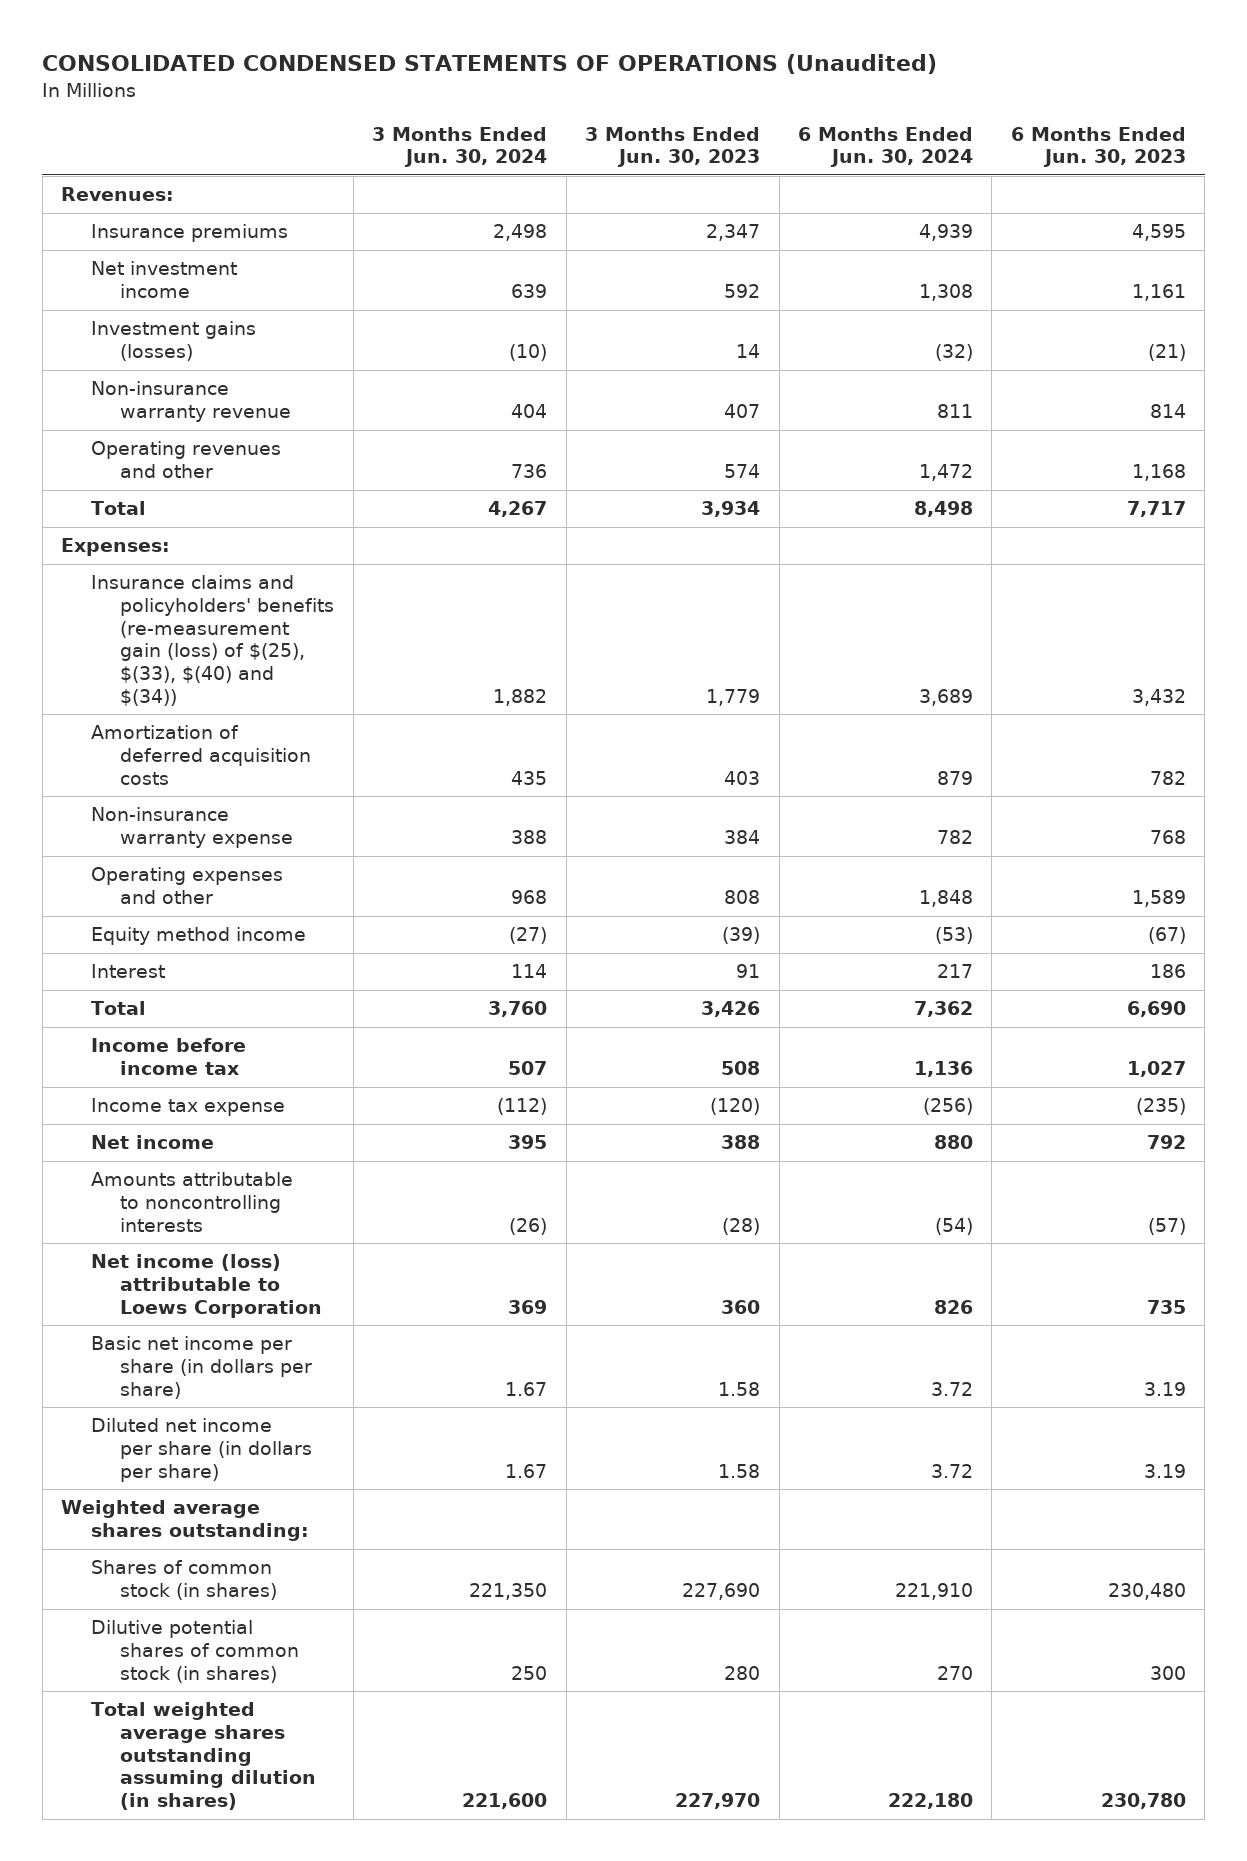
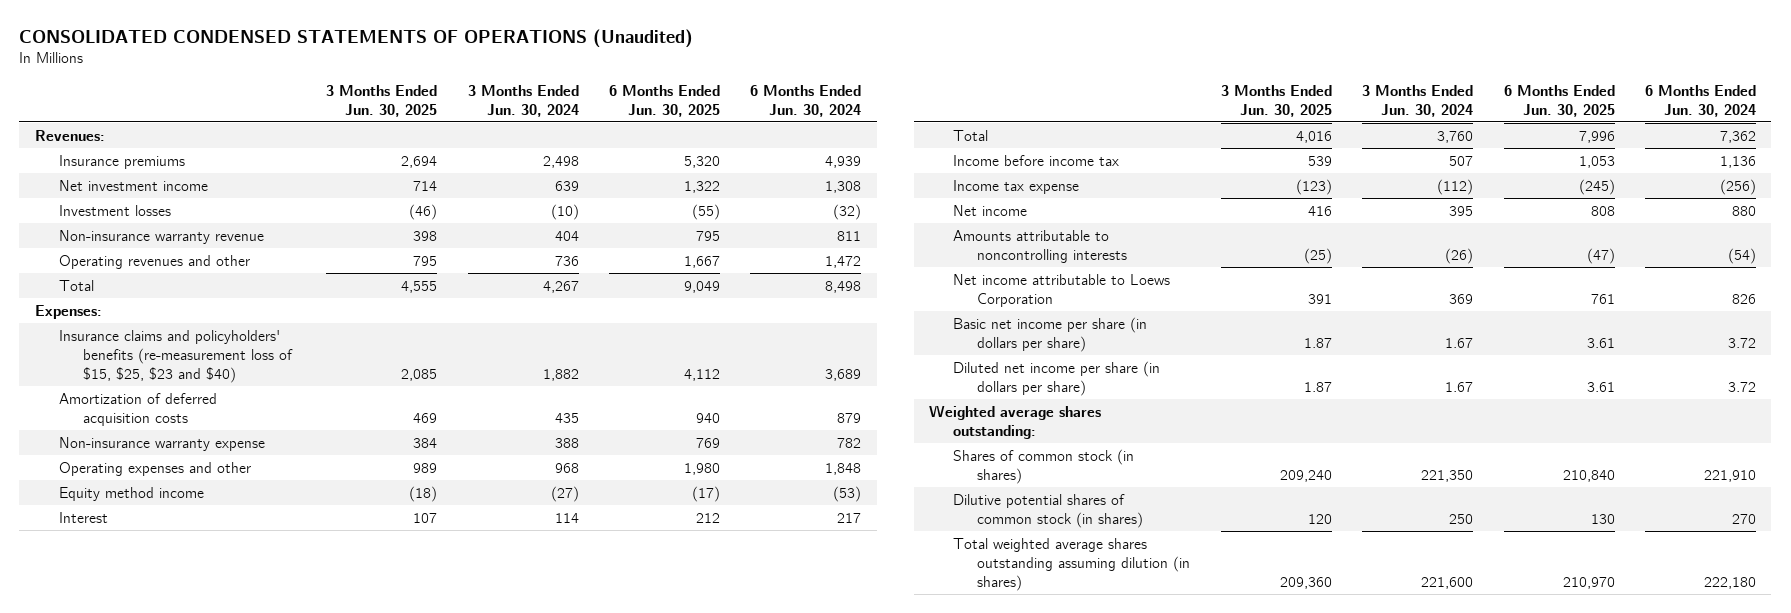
[585,126,761,168] 3 Months Ended Jun. 30, 2023 -> none
[1010,126,1186,168] 6 Months Ended Jun. 30, 2023 -> none
none -> [326,84,438,117] 3 Months Ended Jun. 30, 2025
none -> [608,84,720,117] 6 Months Ended Jun. 30, 2025
[90,321,256,362] Investment gains (losses) -> [58,204,171,216] Investment losses
[90,575,335,706] Insurance claims and policyholders' benefits (re-measurement gain (loss) of $(25), $(33), $(40) and $(34)) -> [58,329,293,383] Insurance claims and policyholders' benefits (re-measurement loss of $15, $25, $23 and $40)
[90,1254,323,1318] Net income (loss) attributable to Loews Corporation -> [953,273,1171,307] Net income attributable to Loews Corporation

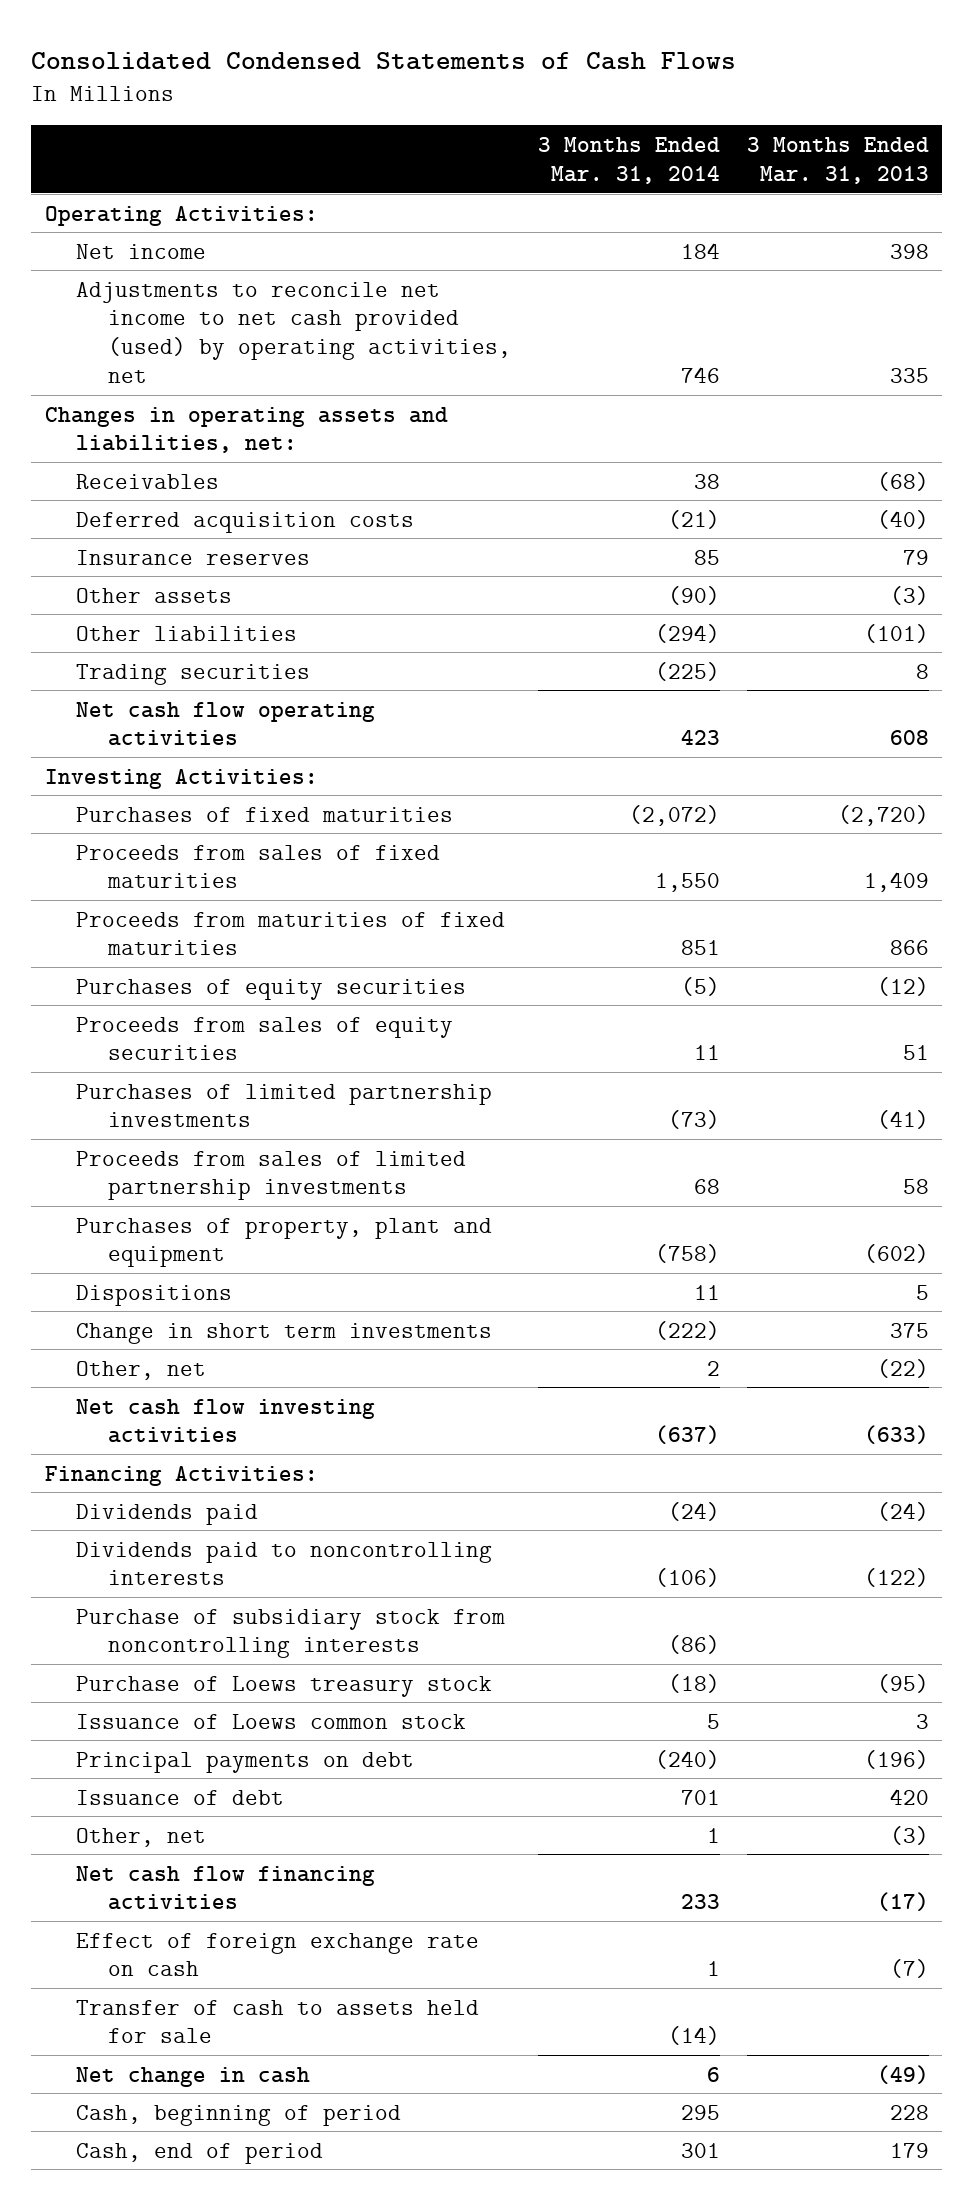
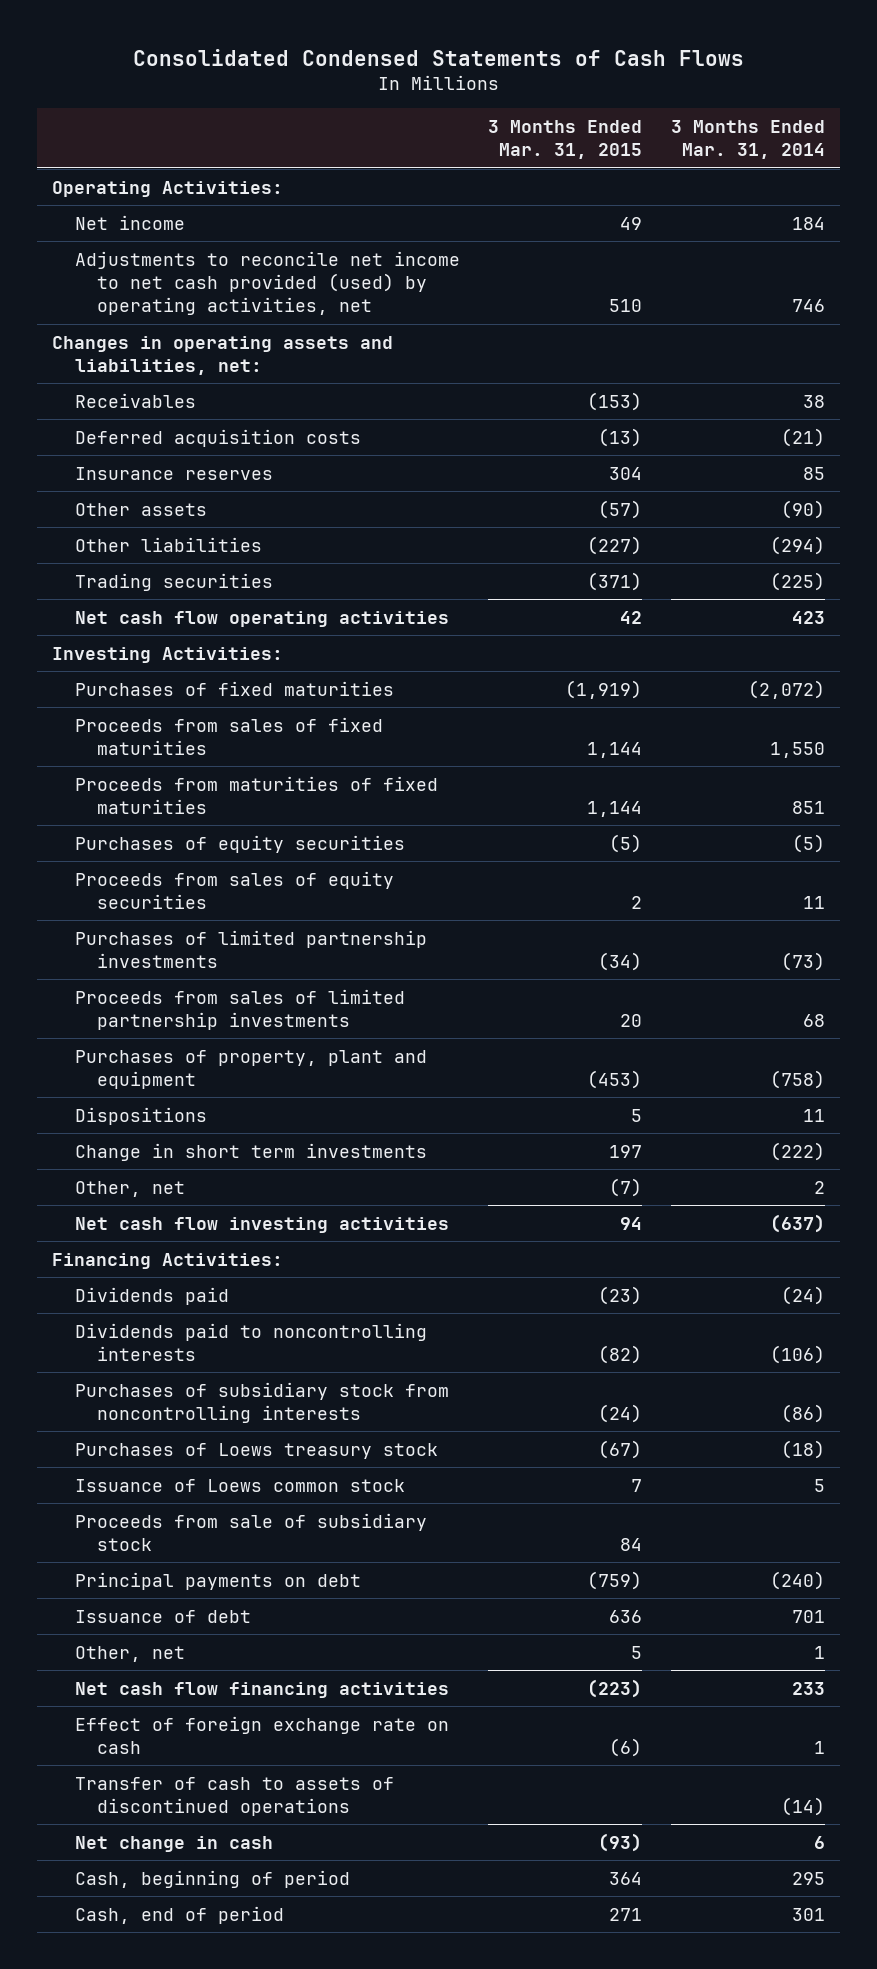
[746,136,929,184] 3 Months Ended Mar. 31, 2013 -> none
none -> [488,119,643,160] 3 Months Ended Mar. 31, 2015
[76,1608,506,1659] Purchase of subsidiary stock from noncontrolling interests -> [74,1381,449,1424] Purchases of subsidiary stock from noncontrolling interests
[76,1675,493,1697] Purchase of Loews treasury stock -> [74,1442,438,1459] Purchases of Loews treasury stock
none -> [74,1512,427,1552] Proceeds from sale of subsidiary stock
[76,1999,480,2044] Transfer of cash to assets held for sale -> [74,1776,394,1817] Transfer of cash to assets of discontinued operations

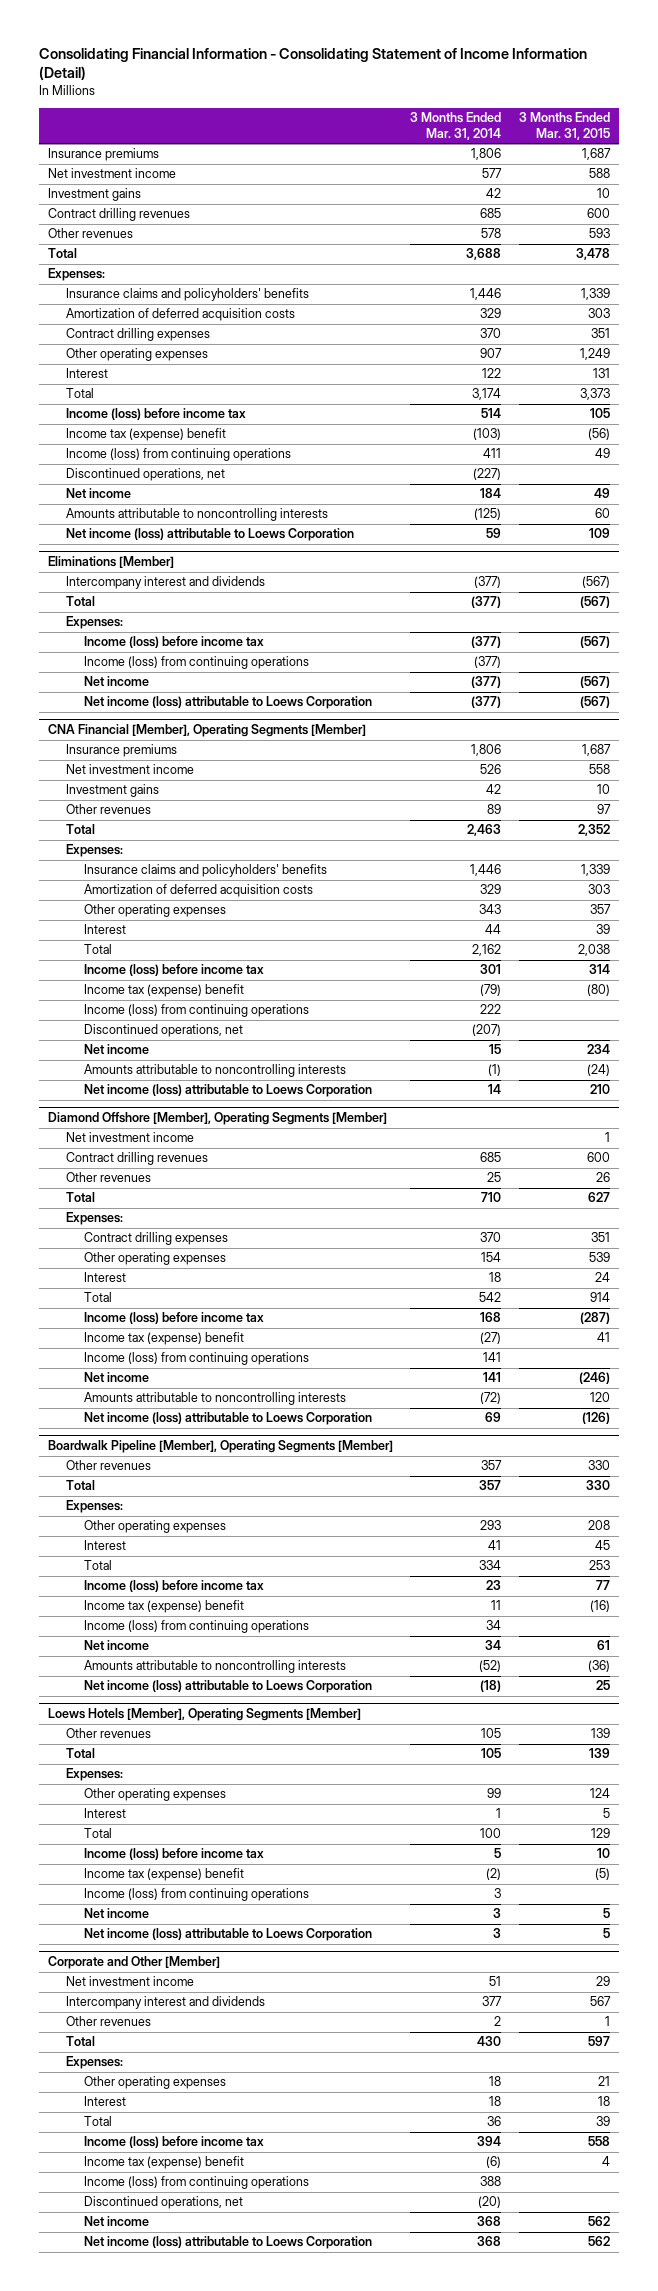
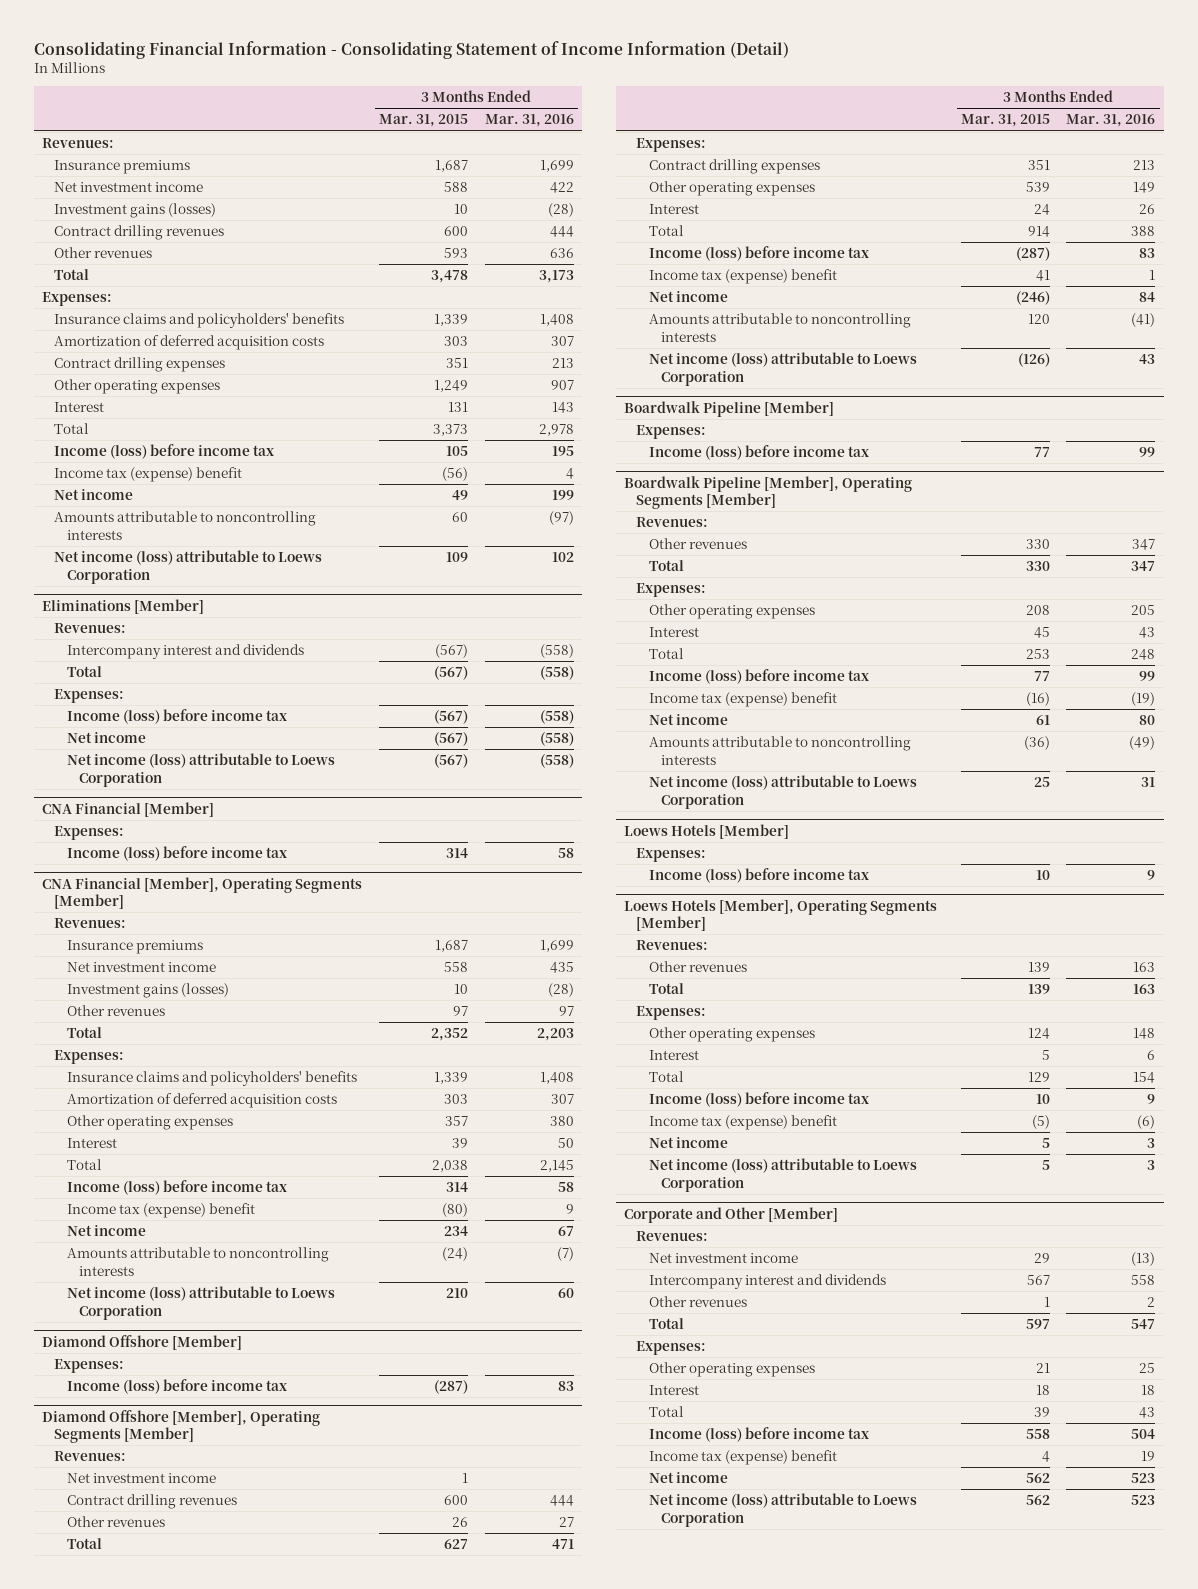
[410,112,502,141] 3 Months Ended Mar. 31, 2014 -> none
none -> [484,114,574,128] Mar. 31, 2016
none -> [42,138,115,149] Revenues:
[47,188,141,202] Investment gains -> [54,203,217,219] Investment gains (losses)
[65,448,291,462] Income (loss) from continuing operations -> none
[65,468,225,482] Discontinued operations, net -> none
none -> [54,623,127,634] Revenues:
[83,656,309,670] Income (loss) from continuing operations -> none
none -> [42,801,215,817] CNA Financial [Member]
none -> [54,826,125,841] Expenses:
none -> [66,846,287,862] Income (loss) before income tax
none -> [54,918,127,929] Revenues:
[65,784,159,798] Investment gains -> [66,983,229,999] Investment gains (losses)
[83,1004,309,1018] Income (loss) from continuing operations -> none
[83,1024,243,1038] Discontinued operations, net -> none
none -> [42,1334,243,1350] Diamond Offshore [Member]
none -> [54,1359,125,1374] Expenses:
none -> [66,1379,287,1395] Income (loss) before income tax
none -> [54,1451,127,1462] Revenues:
[83,1352,309,1366] Income (loss) from continuing operations -> none
none -> [623,400,834,417] Boardwalk Pipeline [Member]
none -> [636,425,707,440] Expenses:
none -> [648,445,869,461] Income (loss) before income tax
none -> [636,517,709,528] Revenues:
[83,1620,309,1634] Income (loss) from continuing operations -> none
none -> [623,823,789,839] Loews Hotels [Member]
none -> [636,848,707,863] Expenses:
none -> [648,868,869,884] Income (loss) before income tax
none -> [636,940,709,951] Revenues:
[83,1888,309,1902] Income (loss) from continuing operations -> none
none -> [636,1231,709,1242] Revenues:
[83,2176,309,2190] Income (loss) from continuing operations -> none
[83,2196,243,2210] Discontinued operations, net -> none

